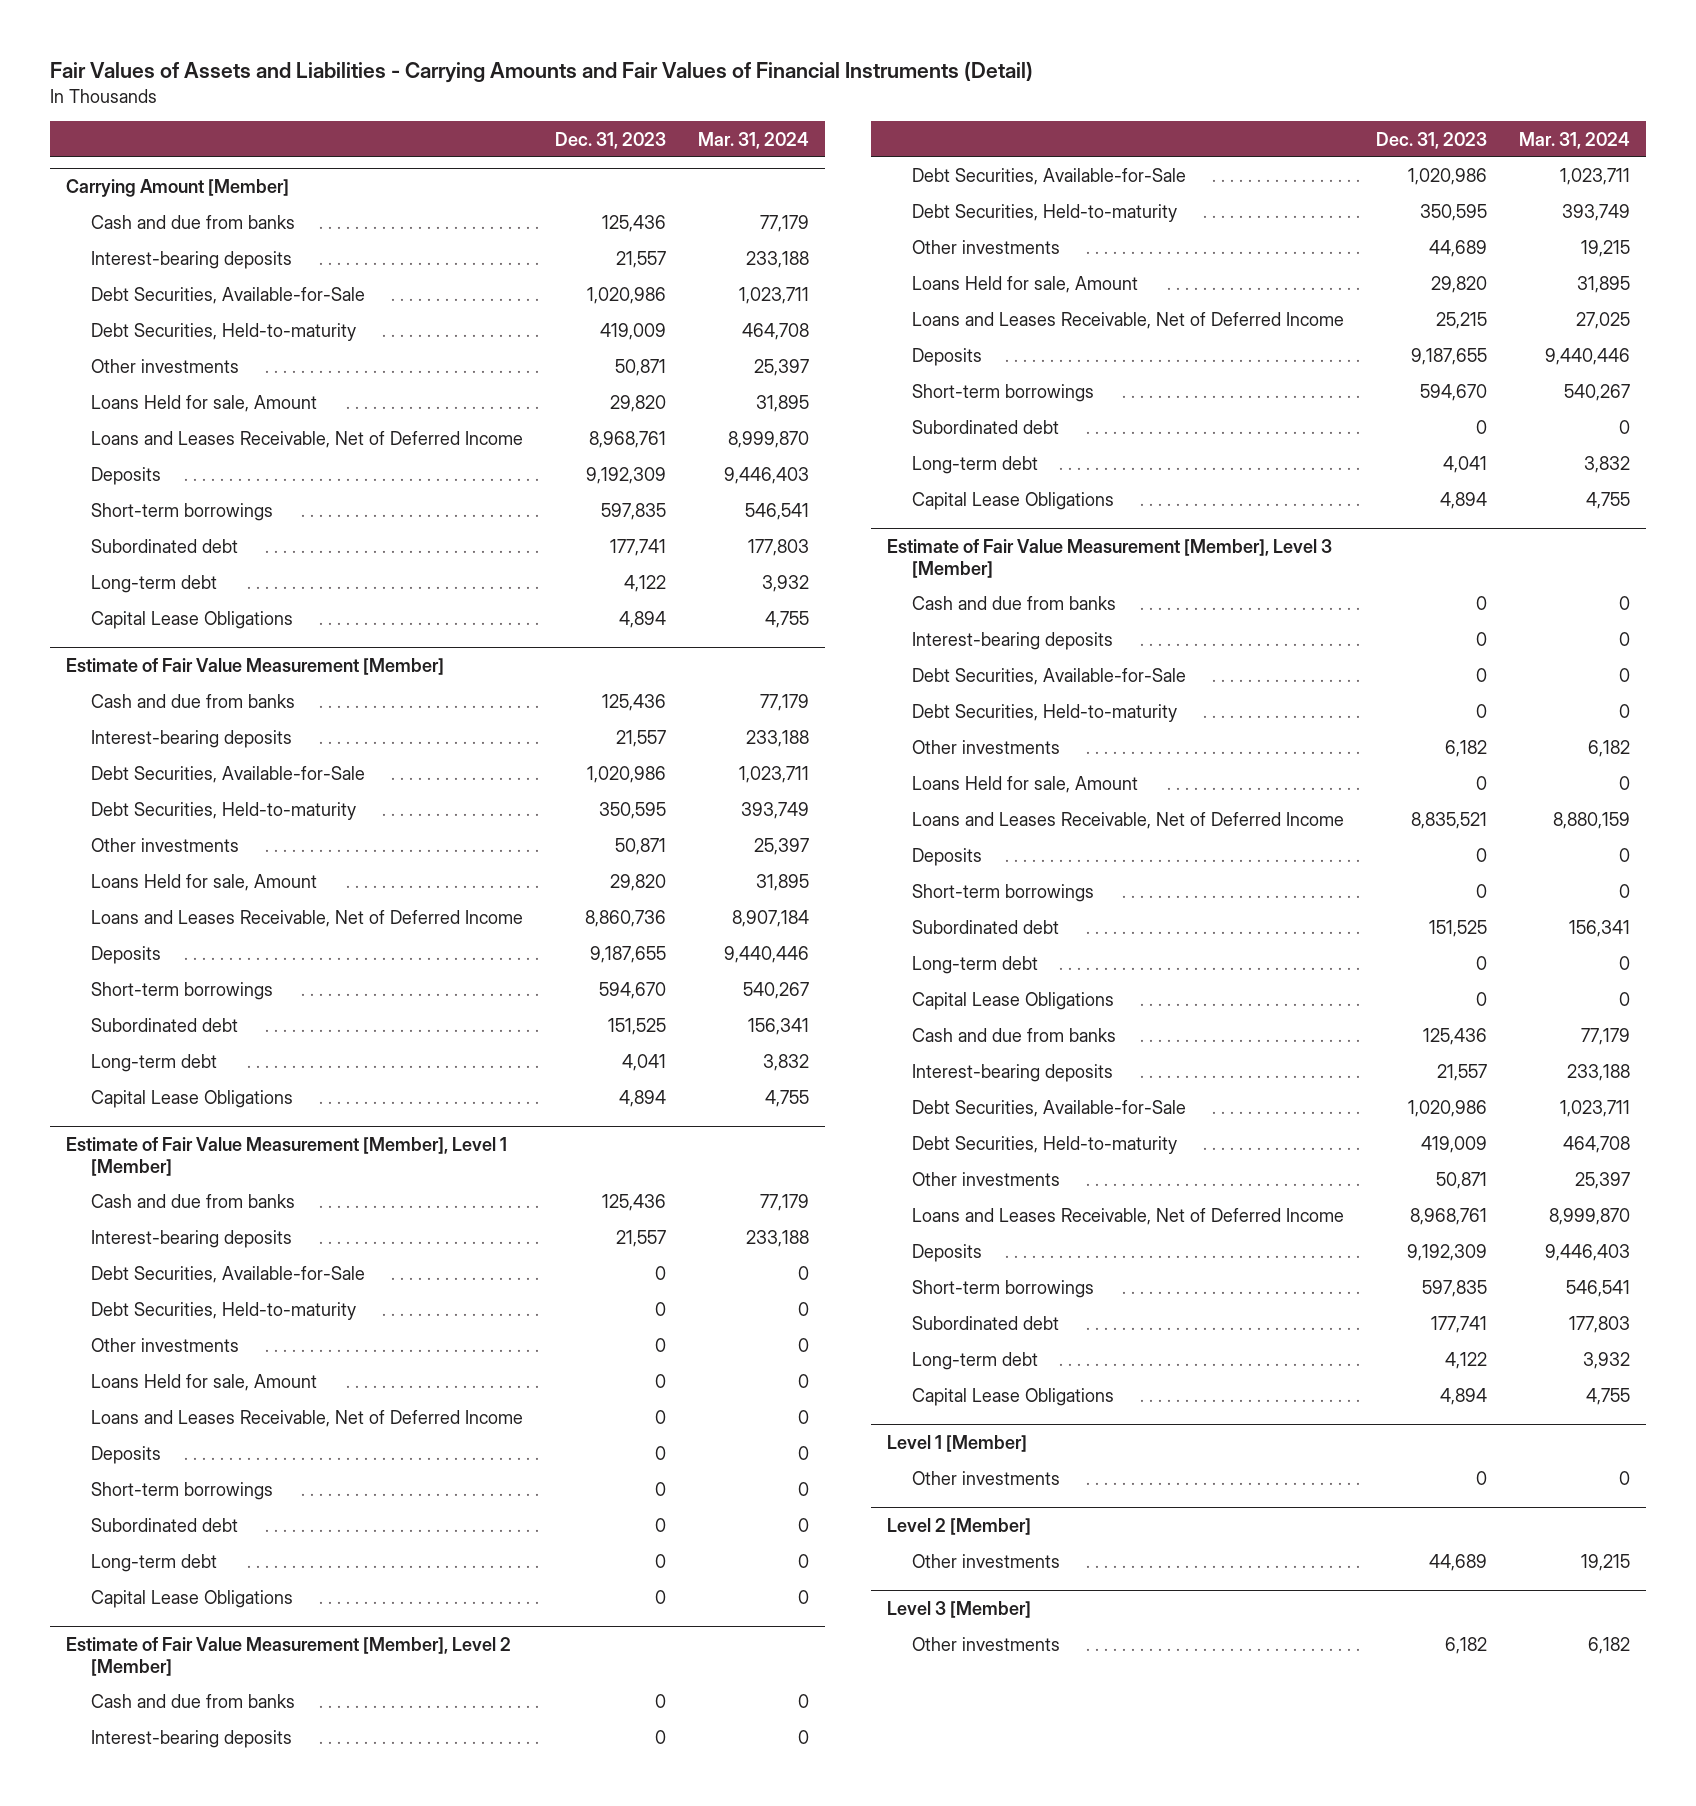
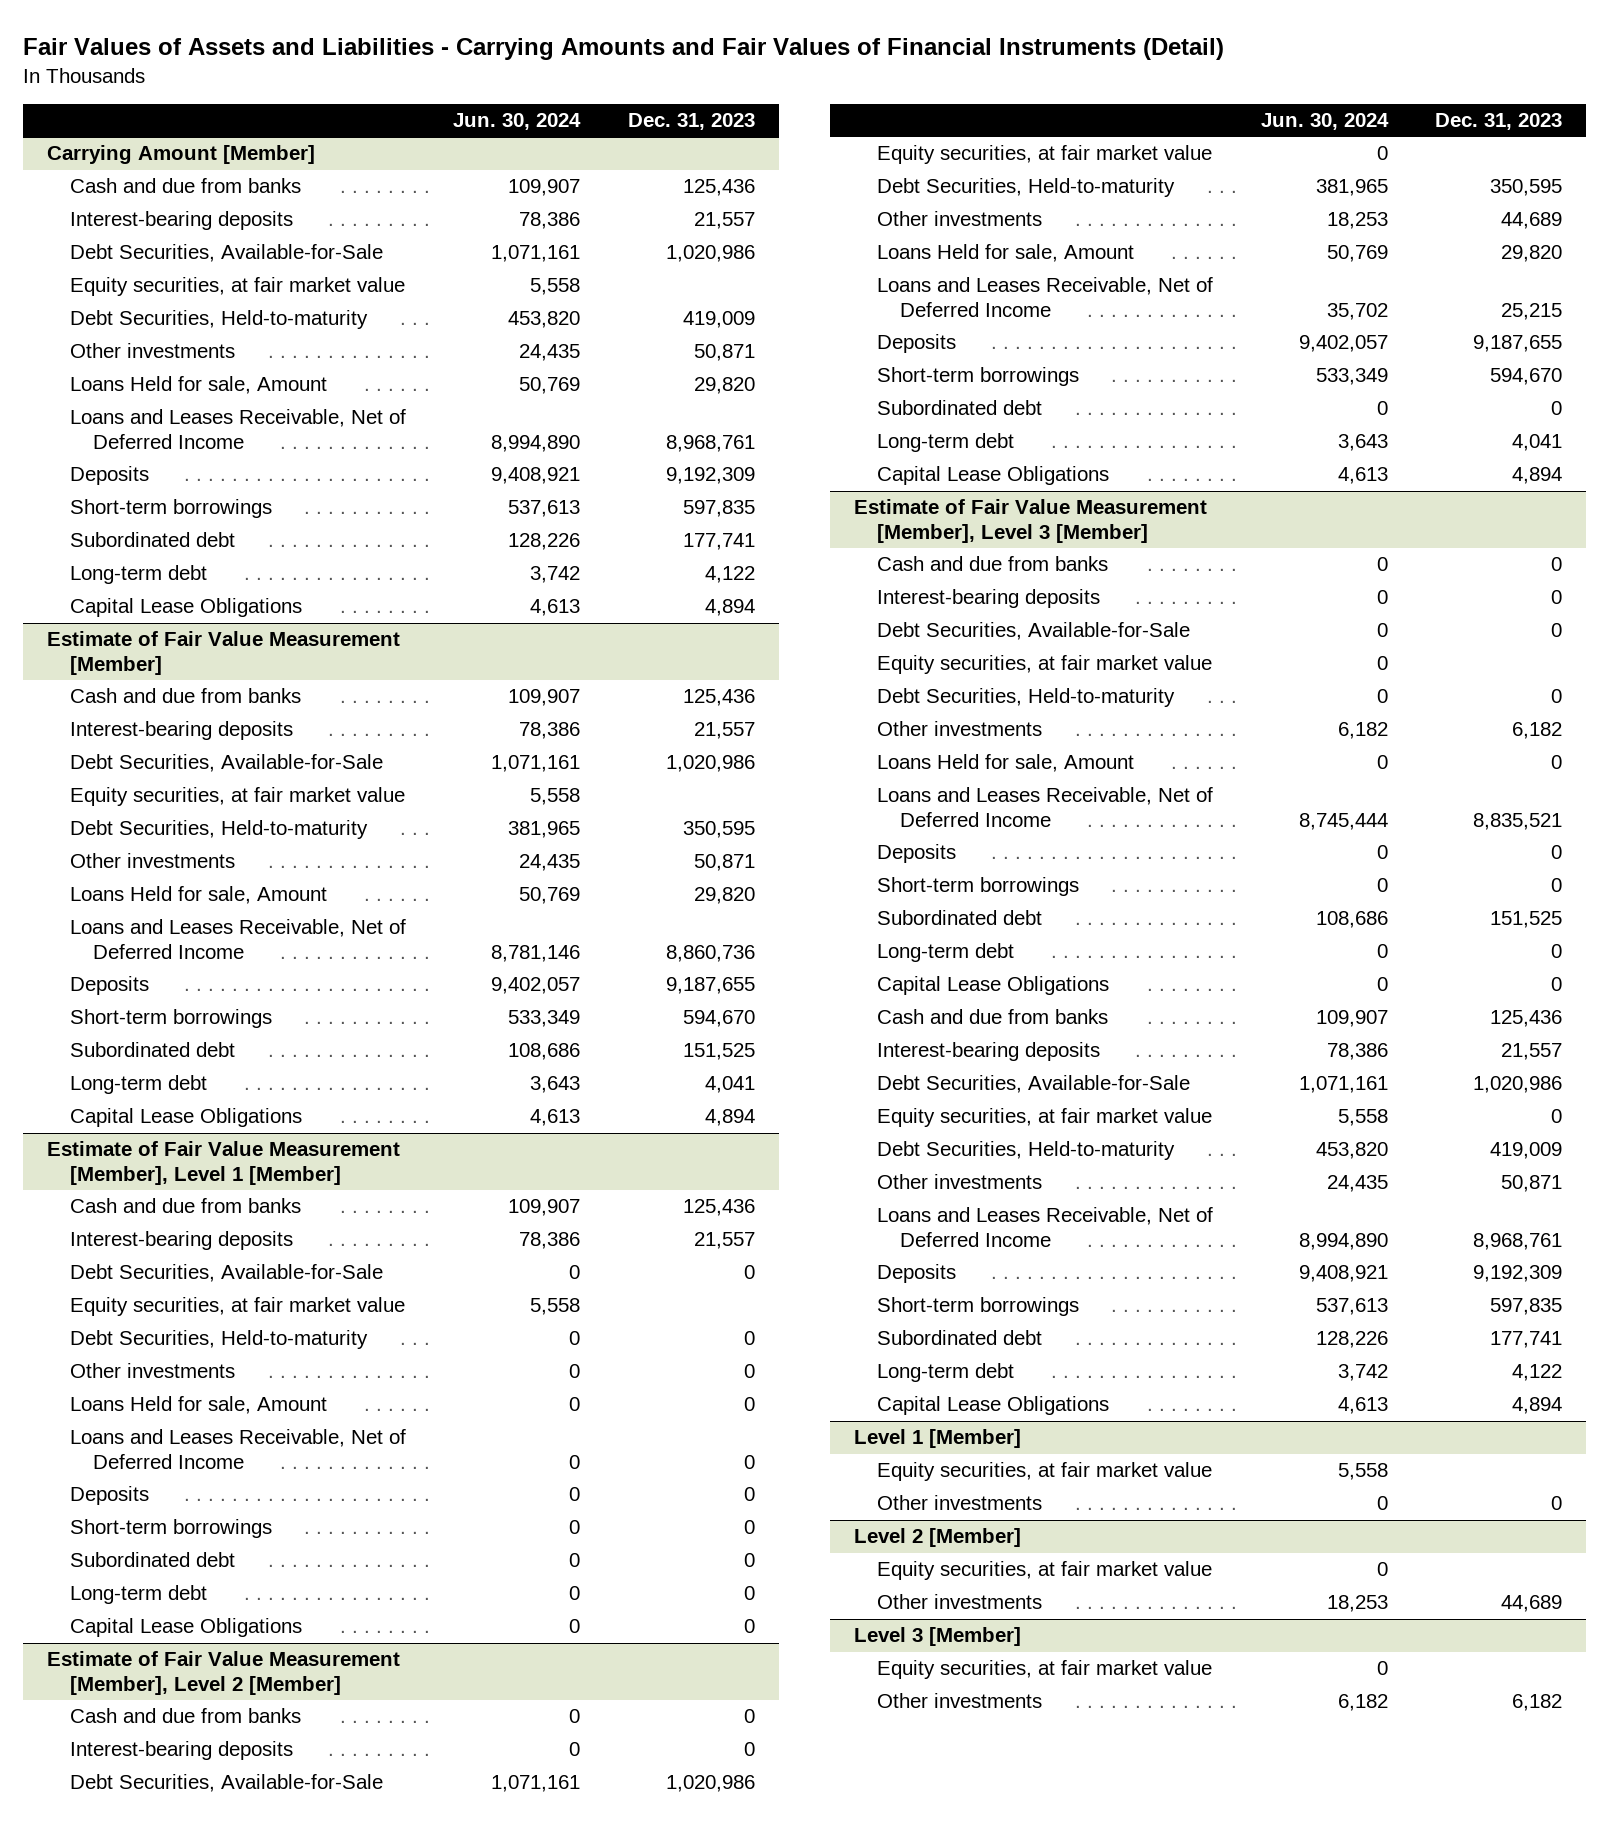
[698,131,810,149] Mar. 31, 2024 -> none
none -> [453,112,582,130] Jun. 30, 2024
none -> [69,277,405,297] Equity securities, at fair market value
none -> [69,787,405,807] Equity securities, at fair market value
none -> [69,1297,405,1317] Equity securities, at fair market value
none -> [877,145,1213,165] Equity securities, at fair market value
none -> [877,655,1213,675] Equity securities, at fair market value
none -> [877,1108,1213,1128] Equity securities, at fair market value
none -> [877,1462,1213,1482] Equity securities, at fair market value
none -> [877,1561,1213,1581] Equity securities, at fair market value
none -> [877,1660,1213,1680] Equity securities, at fair market value

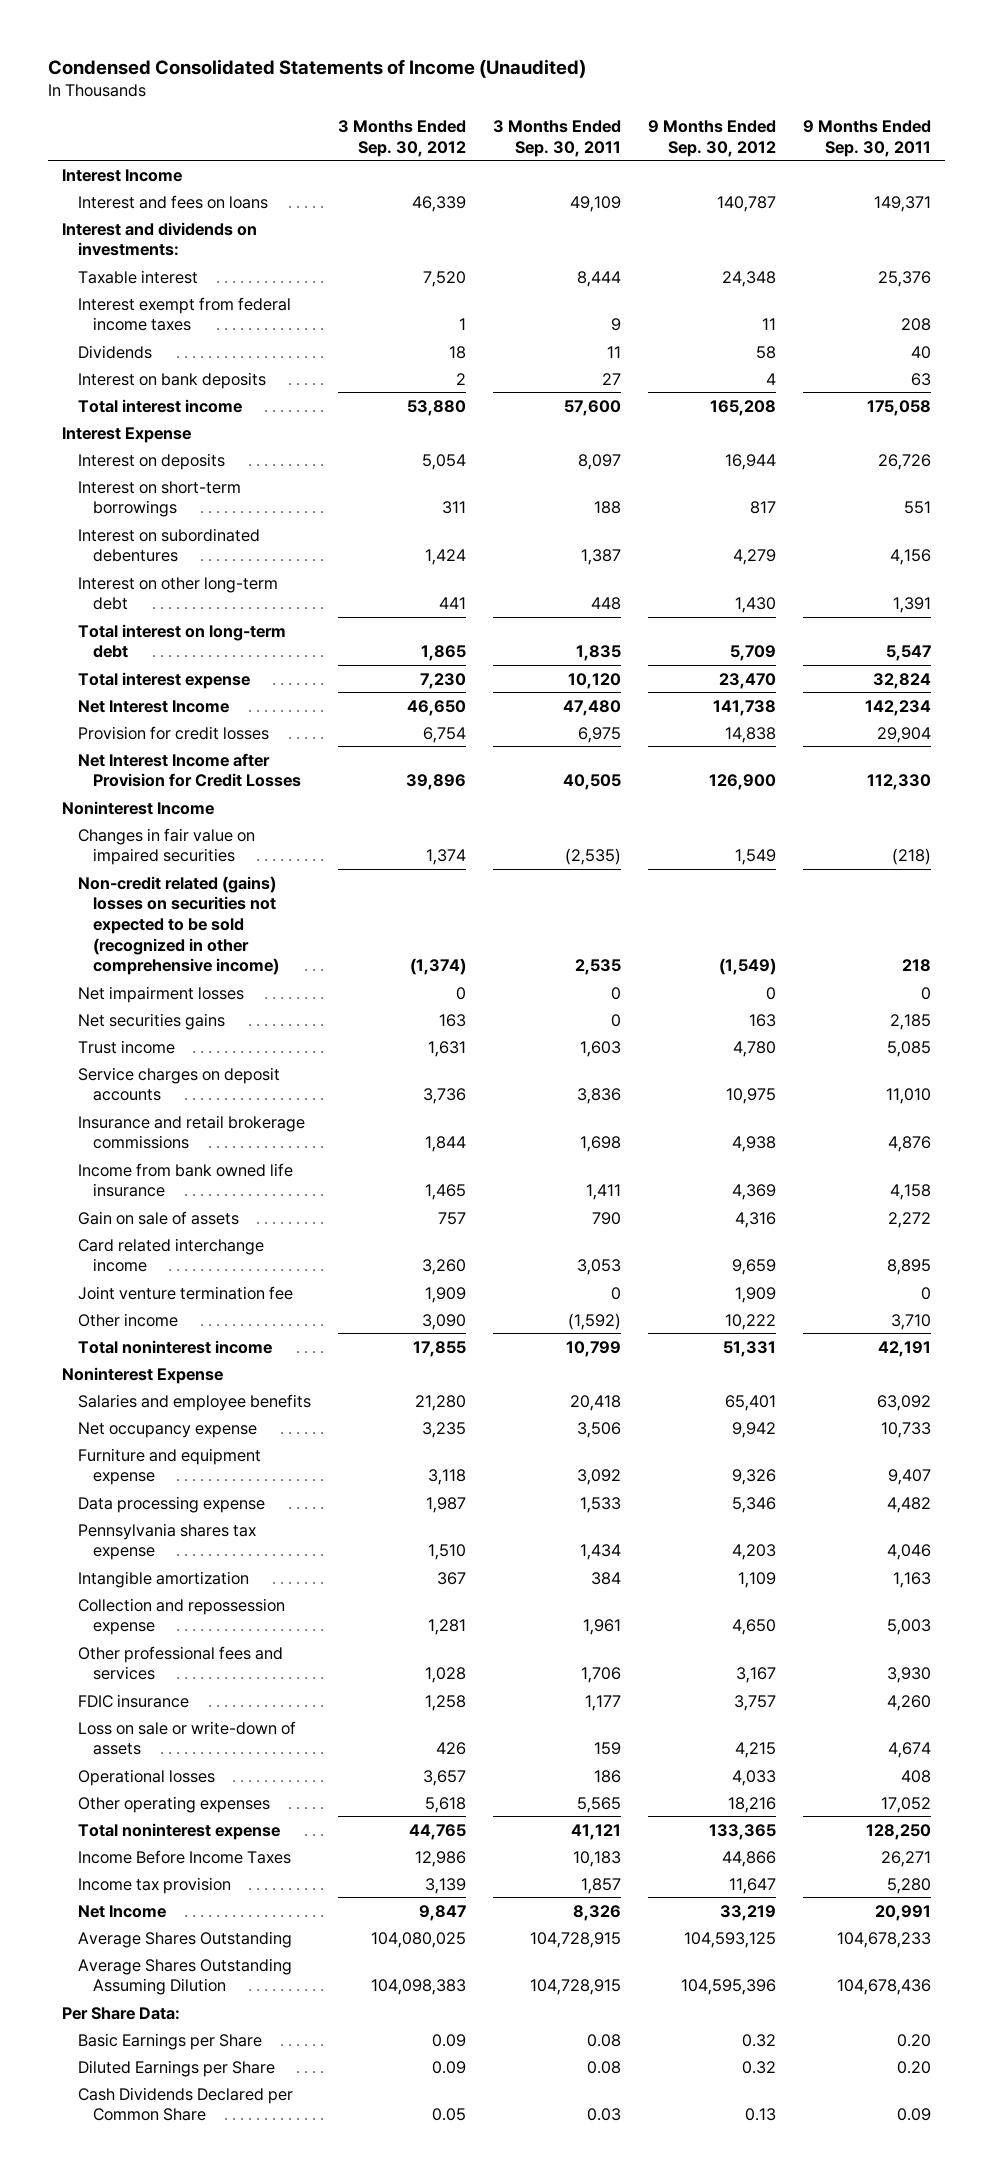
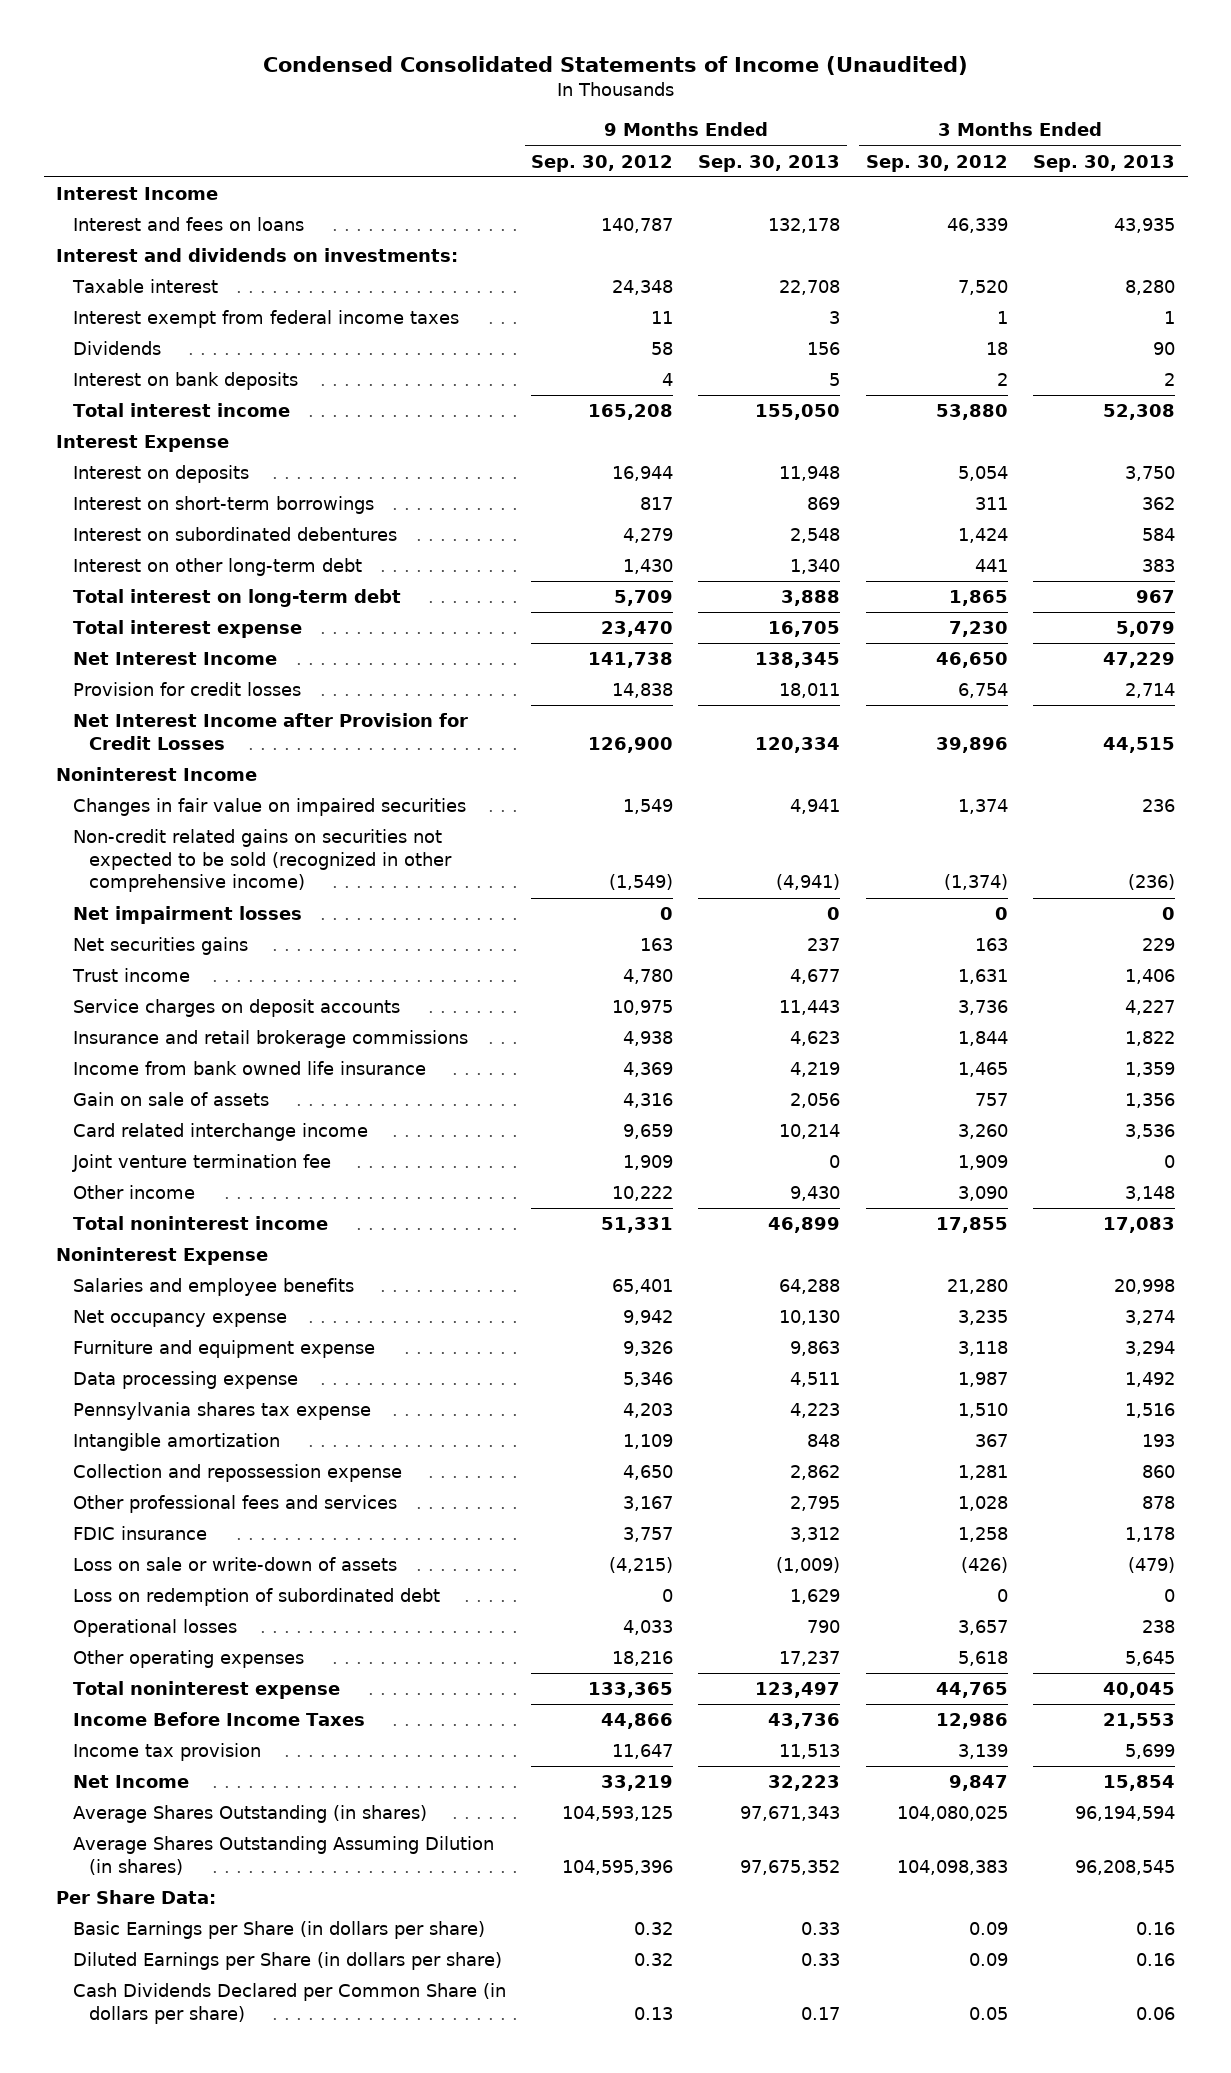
[493,119,622,157] 3 Months Ended Sep. 30, 2011 -> none
[803,119,932,157] 9 Months Ended Sep. 30, 2011 -> none
none -> [698,154,841,172] Sep. 30, 2013
none -> [1032,154,1175,172] Sep. 30, 2013
[77,875,280,976] Non-credit related (gains) losses on securities not expected to be sold (recognized in other comprehensive income) -> [72,829,452,893] Non-credit related gains on securities not expected to be sold (recognized in other comprehensive income)
[435,1742,466,1756] 426 -> [960,1557,1008,1574] (426)
[735,1742,777,1759] 4,215 -> [608,1557,673,1574] (4,215)
none -> [72,1588,440,1607] Loss on redemption of subordinated debt
[77,1930,292,1948] Average Shares Outstanding -> [72,1805,427,1824] Average Shares Outstanding (in shares)
[77,1957,292,1996] Average Shares Outstanding Assuming Dilution -> [72,1836,494,1875] Average Shares Outstanding Assuming Dilution (in shares)
[77,2032,262,2050] Basic Earnings per Share -> [72,1921,485,1940] Basic Earnings per Share (in dollars per share)
[77,2059,275,2077] Diluted Earnings per Share -> [72,1952,502,1971] Diluted Earnings per Share (in dollars per share)
[77,2086,293,2122] Cash Dividends Declared per Common Share -> [72,1983,506,2024] Cash Dividends Declared per Common Share (in dollars per share)

